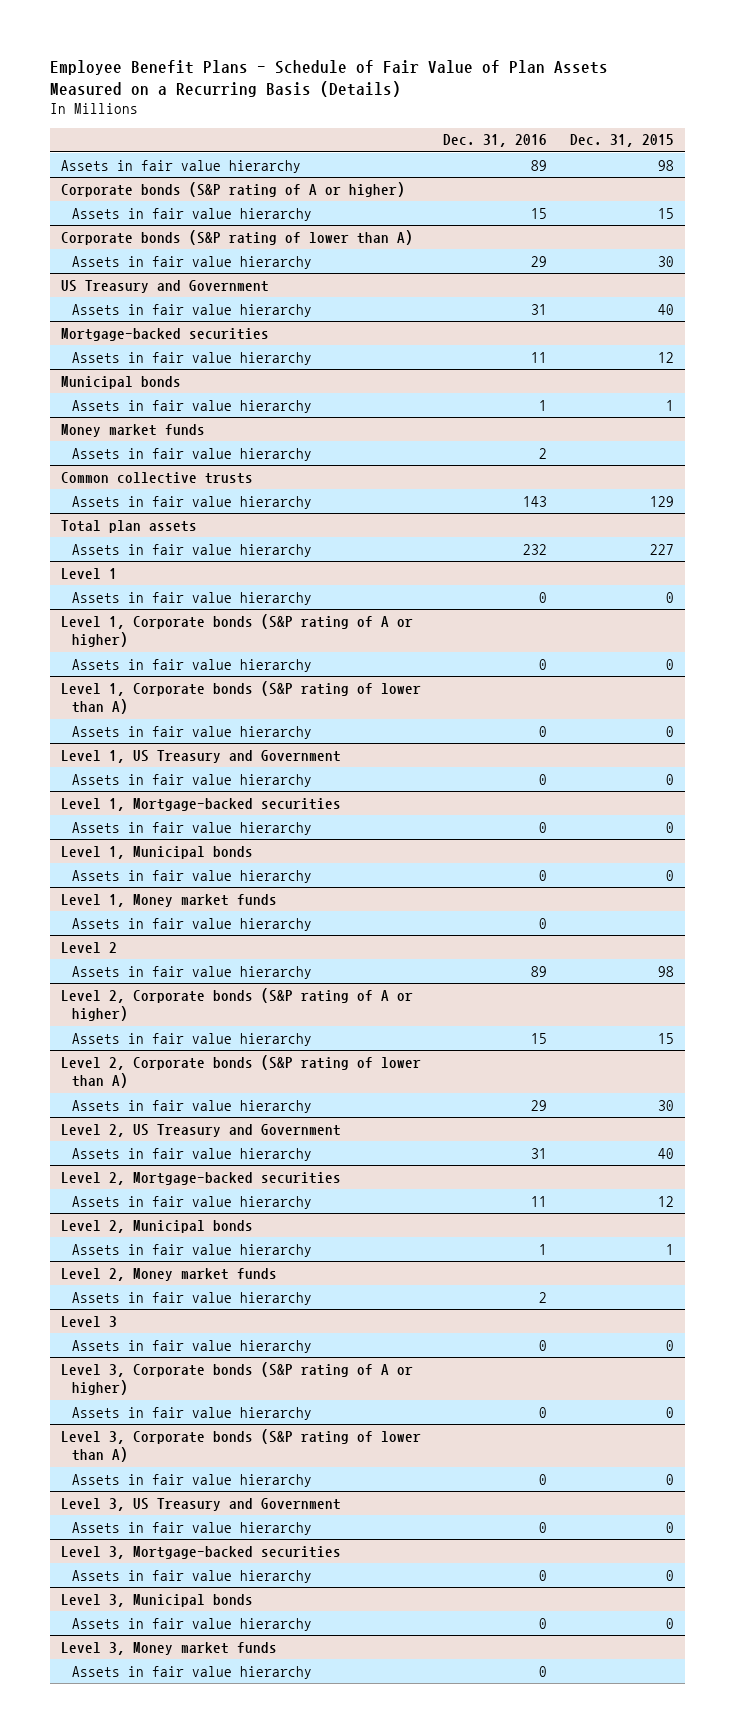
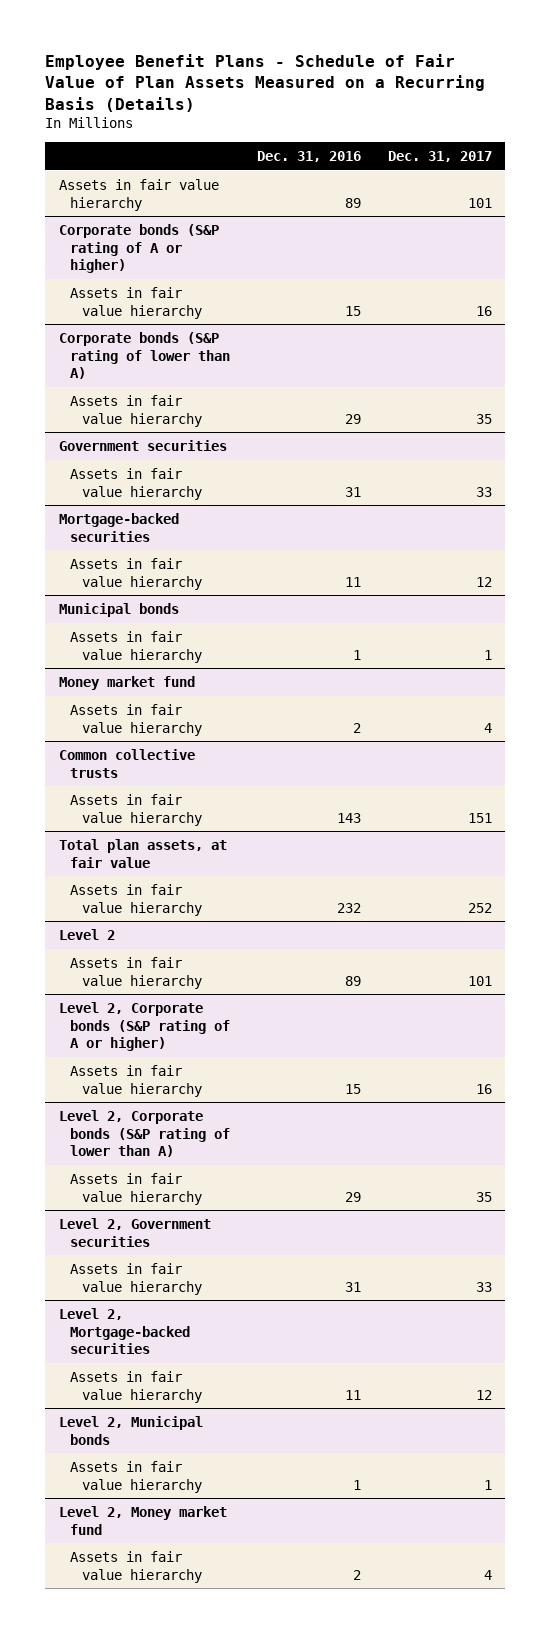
[569,134,674,148] Dec. 31, 2015 -> none
none -> [387,150,492,162] Dec. 31, 2017
[60,279,269,293] US Treasury and Government -> [58,439,227,451] Government securities
[60,423,205,437] Money market funds -> [58,675,195,690] Money market fund
[60,519,197,533] Total plan assets -> [58,838,227,868] Total plan assets, at fair value
[60,567,117,579] Level 1 -> none
[71,591,312,605] Assets in fair value hierarchy -> none
[60,613,413,648] Level 1, Corporate bonds (S&P rating of A or higher) -> none
[71,658,312,672] Assets in fair value hierarchy -> none
[60,680,421,715] Level 1, Corporate bonds (S&P rating of lower than A) -> none
[71,725,312,739] Assets in fair value hierarchy -> none
[60,749,341,763] Level 1, US Treasury and Government -> none
[71,773,312,787] Assets in fair value hierarchy -> none
[60,797,341,811] Level 1, Mortgage-backed securities -> none
[71,821,312,835] Assets in fair value hierarchy -> none
[60,845,253,859] Level 1, Municipal bonds -> none
[71,869,312,883] Assets in fair value hierarchy -> none
[60,893,277,907] Level 1, Money market funds -> none
[71,917,312,931] Assets in fair value hierarchy -> none
[60,1123,341,1137] Level 2, US Treasury and Government -> none
none -> [58,1217,211,1247] Level 2, Government securities
[60,1267,277,1281] Level 2, Money market funds -> [58,1505,227,1535] Level 2, Money market fund
[60,1315,117,1327] Level 3 -> none
[71,1339,312,1353] Assets in fair value hierarchy -> none
[60,1361,413,1396] Level 3, Corporate bonds (S&P rating of A or higher) -> none
[71,1406,312,1420] Assets in fair value hierarchy -> none
[60,1428,421,1463] Level 3, Corporate bonds (S&P rating of lower than A) -> none
[71,1473,312,1487] Assets in fair value hierarchy -> none
[60,1497,341,1511] Level 3, US Treasury and Government -> none
[71,1521,312,1535] Assets in fair value hierarchy -> none
[60,1545,341,1559] Level 3, Mortgage-backed securities -> none
[71,1569,312,1583] Assets in fair value hierarchy -> none
[60,1593,253,1607] Level 3, Municipal bonds -> none
[71,1617,312,1631] Assets in fair value hierarchy -> none
[60,1641,277,1655] Level 3, Money market funds -> none
[71,1665,312,1679] Assets in fair value hierarchy -> none

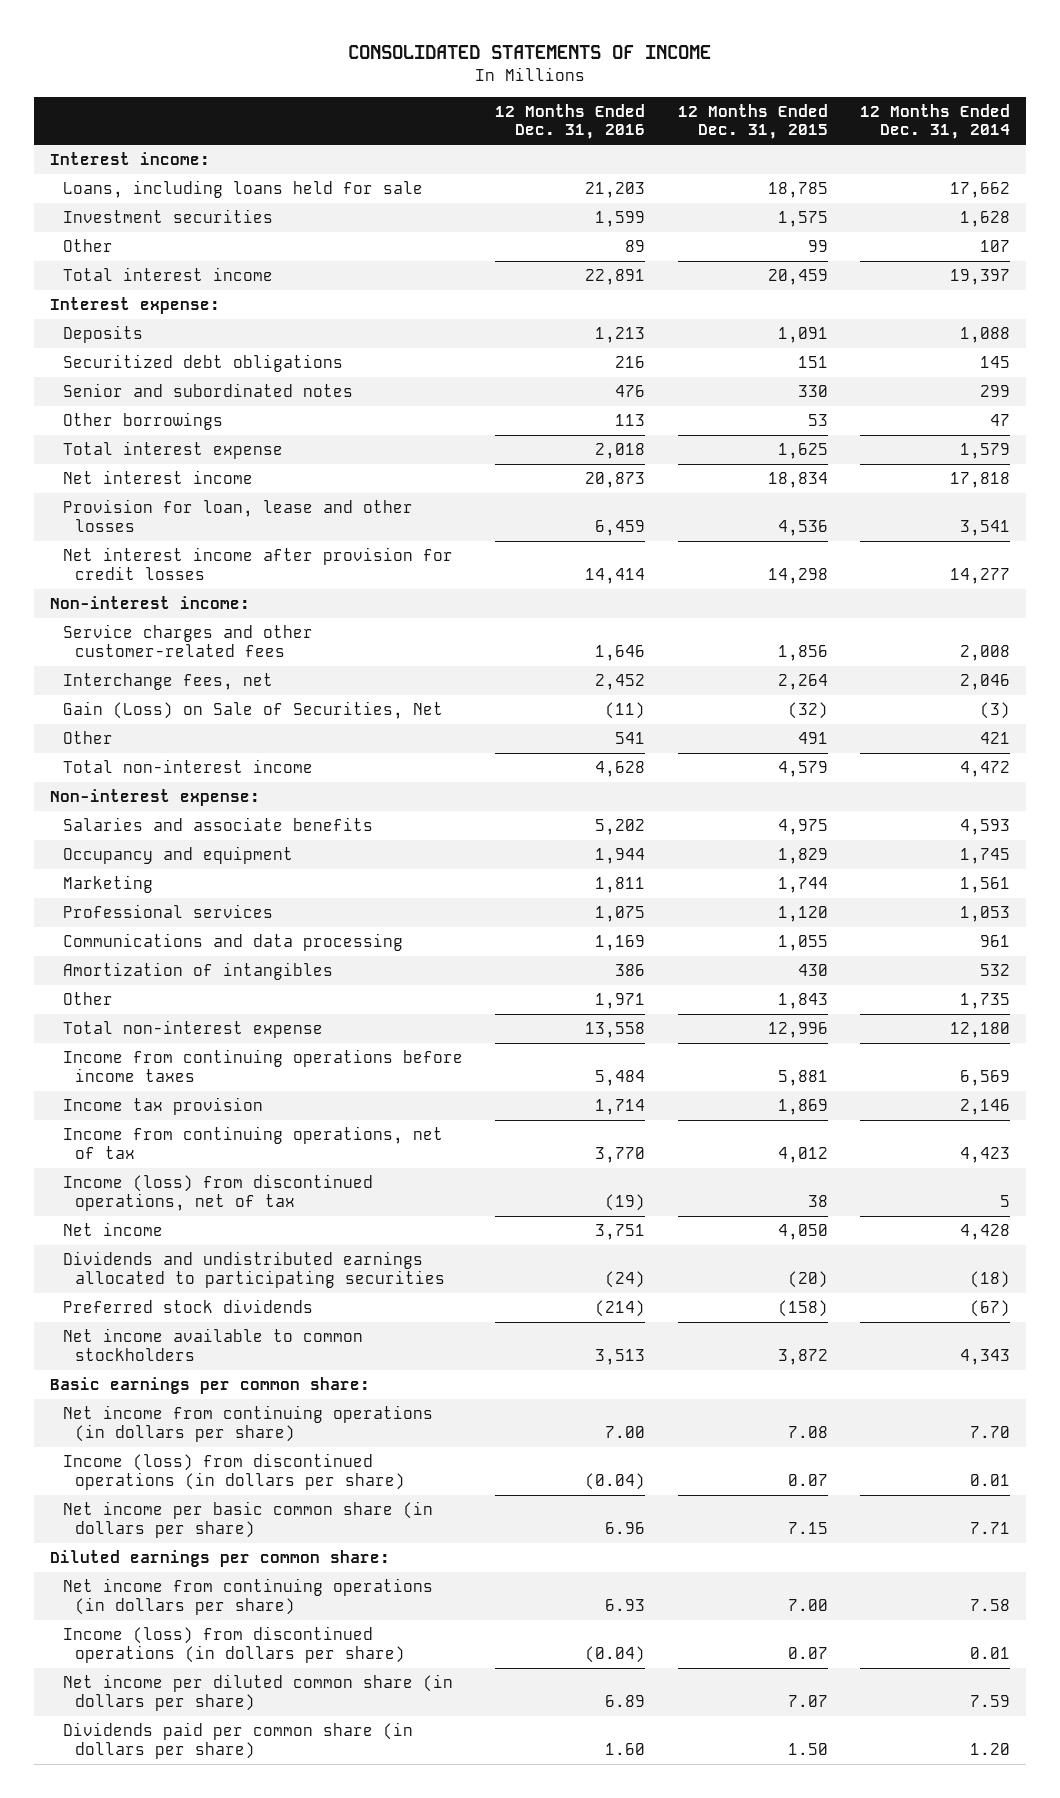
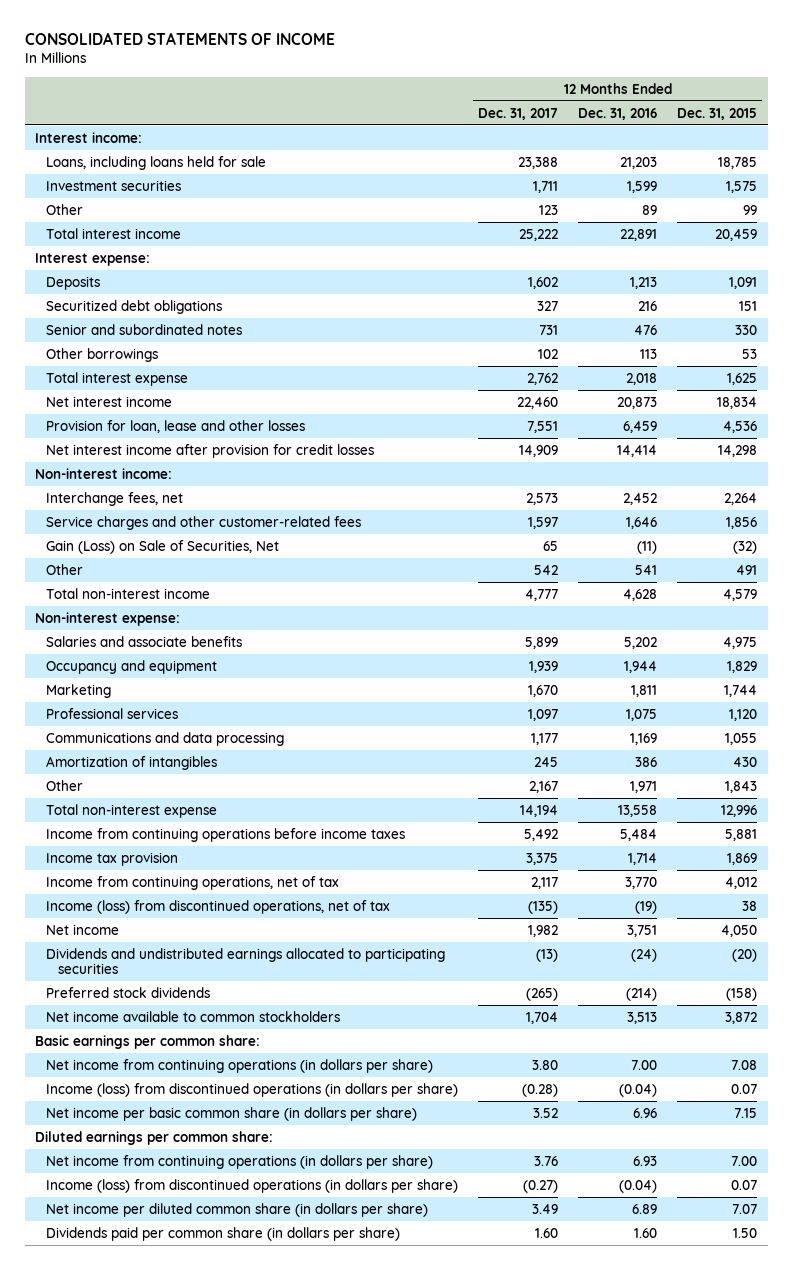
[860,103,1011,140] 12 Months Ended Dec. 31, 2014 -> none
none -> [478,107,559,120] Dec. 31, 2017
[62,623,313,657] Service charges and other customer-related fees -> [46,515,362,530] Service charges and other customer-related fees

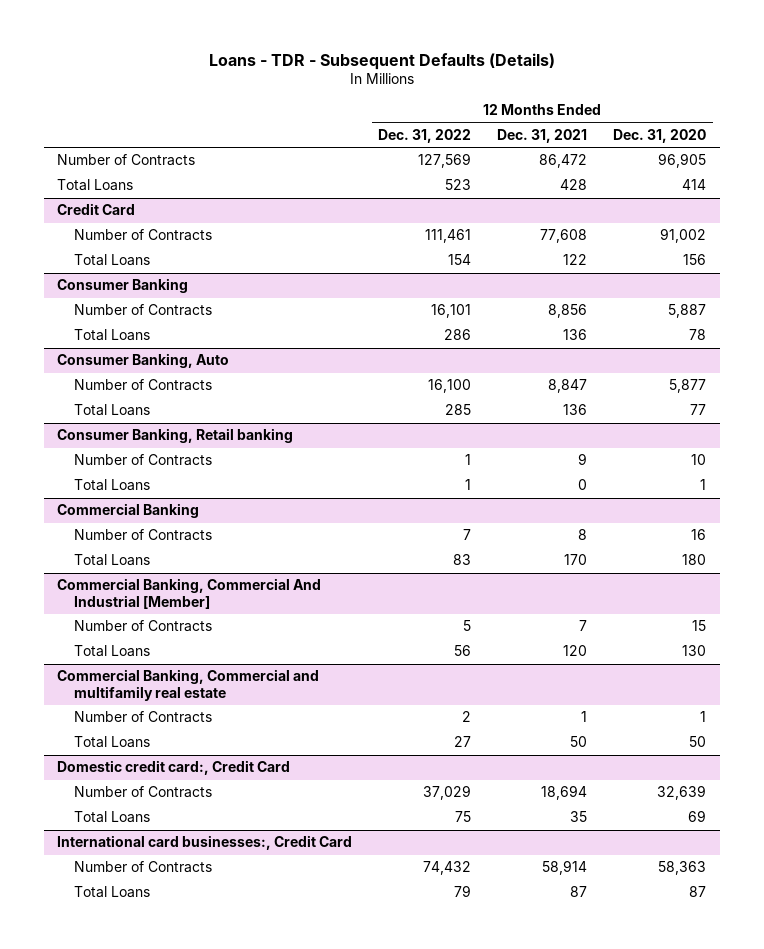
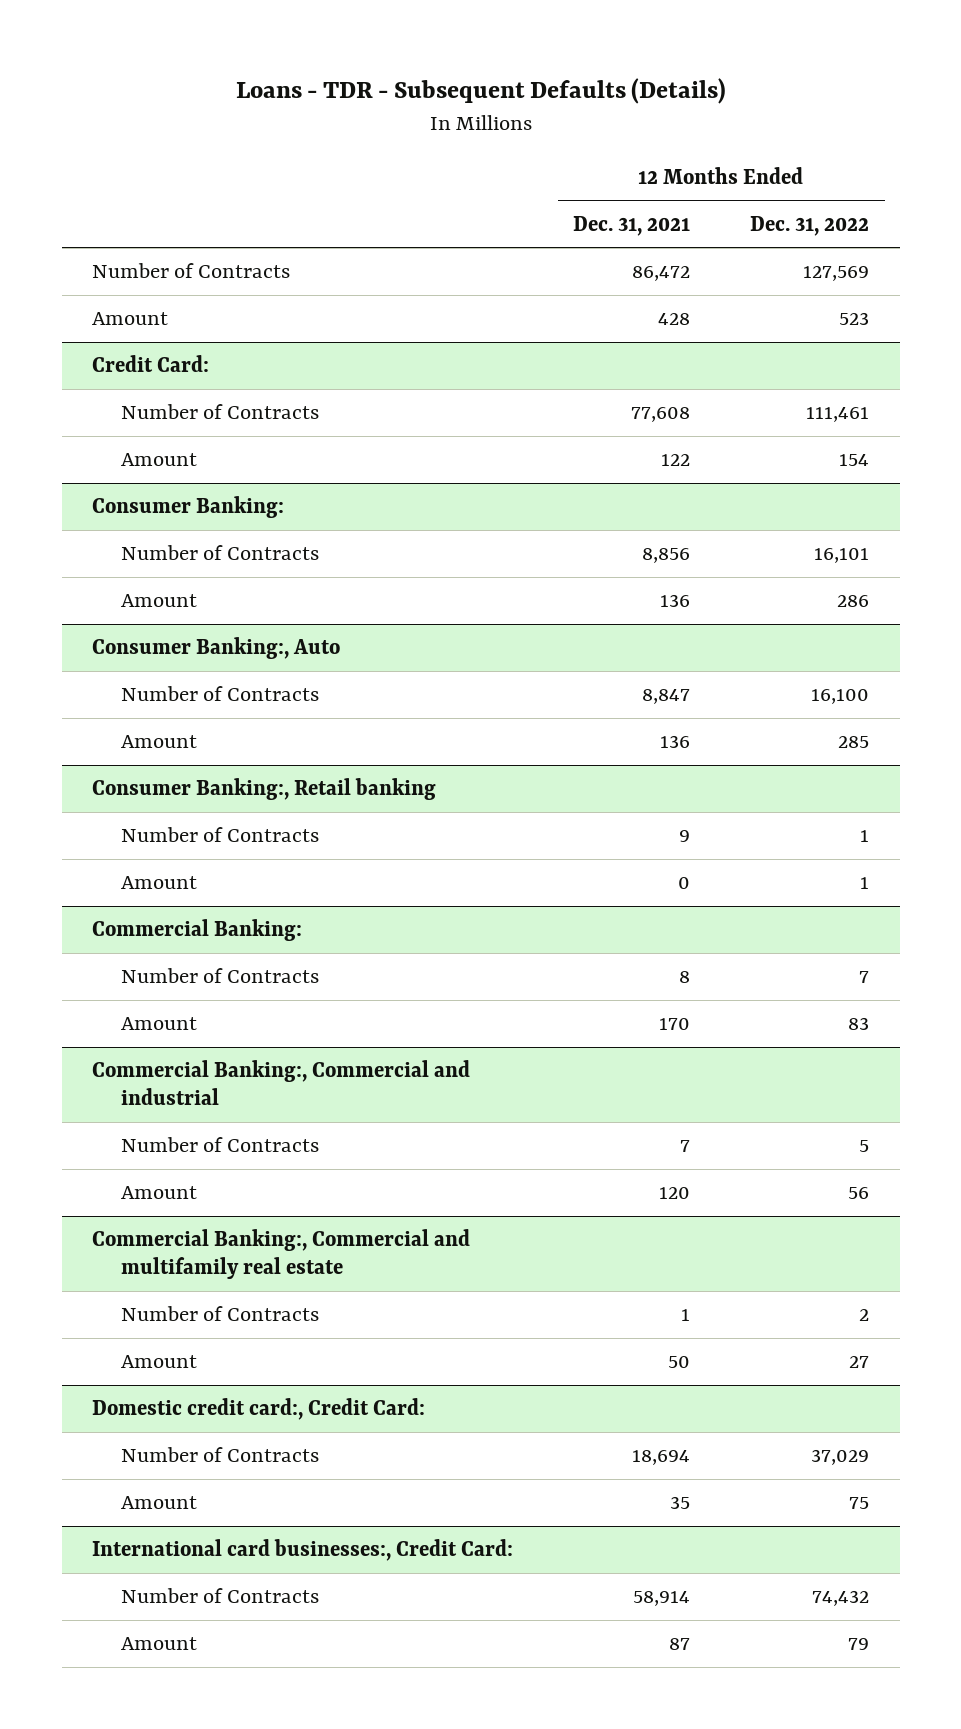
[613,129,707,144] Dec. 31, 2020 -> none
[57,179,134,192] Total Loans -> [91,312,168,326] Amount
[57,203,136,216] Credit Card -> [91,355,209,373] Credit Card:
[74,254,151,267] Total Loans -> [120,453,197,467] Amount
[57,278,189,294] Consumer Banking -> [91,496,284,519] Consumer Banking:
[74,329,151,342] Total Loans -> [120,594,197,608] Amount
[57,353,230,369] Consumer Banking, Auto -> [91,637,340,660] Consumer Banking:, Auto
[74,404,151,417] Total Loans -> [120,735,197,749] Amount
[57,428,294,444] Consumer Banking, Retail banking -> [91,778,436,801] Consumer Banking:, Retail banking
[74,479,151,492] Total Loans -> [120,876,197,890] Amount
[57,503,200,519] Commercial Banking -> [91,919,302,942] Commercial Banking:
[74,554,151,567] Total Loans -> [120,1017,197,1031] Amount
[57,578,322,610] Commercial Banking, Commercial And Industrial [Member] -> [91,1060,470,1106] Commercial Banking:, Commercial and industrial
[74,645,151,658] Total Loans -> [120,1186,197,1200] Amount
[57,669,320,702] Commercial Banking, Commercial and multifamily real estate -> [91,1229,470,1280] Commercial Banking:, Commercial and multifamily real estate
[74,736,151,749] Total Loans -> [120,1355,197,1369] Amount
[57,760,291,776] Domestic credit card:, Credit Card -> [91,1398,425,1421] Domestic credit card:, Credit Card:
[74,811,151,824] Total Loans -> [120,1496,197,1510] Amount
[57,835,353,851] International card businesses:, Credit Card -> [91,1539,513,1562] International card businesses:, Credit Card:
[74,886,151,899] Total Loans -> [120,1637,197,1651] Amount

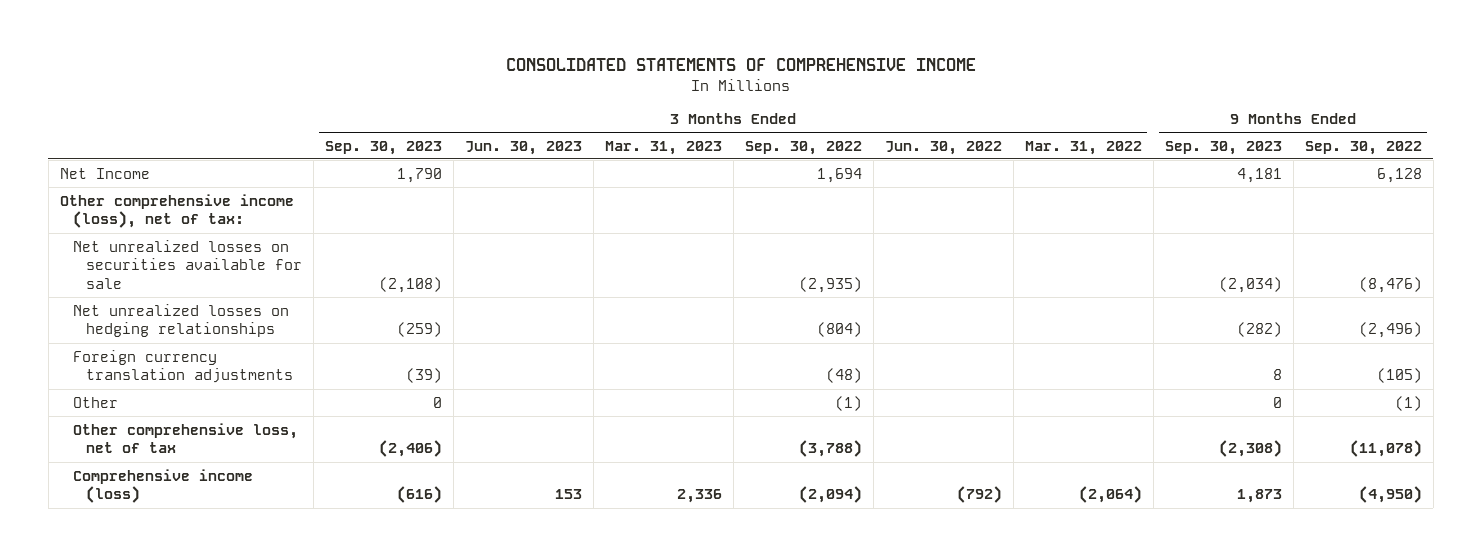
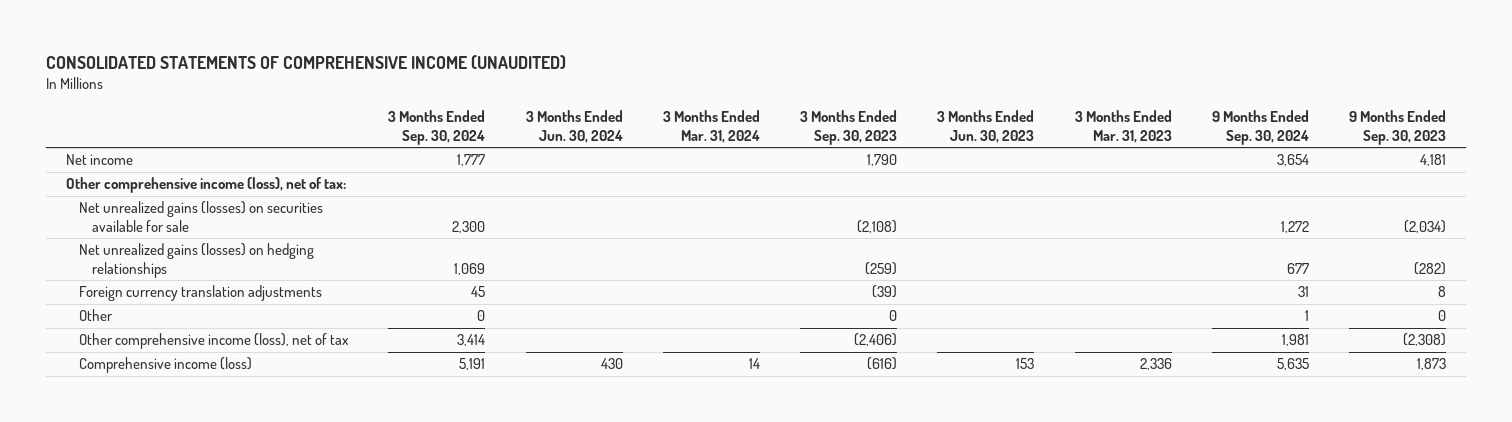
[505,58,976,72] CONSOLIDATED STATEMENTS OF COMPREHENSIVE INCOME -> [45,55,566,70] CONSOLIDATED STATEMENTS OF COMPREHENSIVE INCOME (UNAUDITED)
[744,140,862,155] Sep. 30, 2022 -> none
[884,140,1002,155] Jun. 30, 2022 -> none
[1024,140,1142,155] Mar. 31, 2022 -> none
[1304,140,1422,155] Sep. 30, 2022 -> none
none -> [388,109,486,145] 3 Months Ended Sep. 30, 2024
none -> [525,109,623,143] 3 Months Ended Jun. 30, 2024
none -> [662,109,760,143] 3 Months Ended Mar. 31, 2024
none -> [1212,109,1310,145] 9 Months Ended Sep. 30, 2024
[59,167,150,179] Net Income -> [65,154,133,166] Net income
[72,239,302,290] Net unrealized losses on securities available for sale -> [78,201,323,233] Net unrealized gains (losses) on securities available for sale
[72,303,289,338] Net unrealized losses on hedging relationships -> [78,243,314,279] Net unrealized gains (losses) on hedging relationships
[72,422,298,454] Other comprehensive loss, net of tax -> [78,333,349,350] Other comprehensive income (loss), net of tax

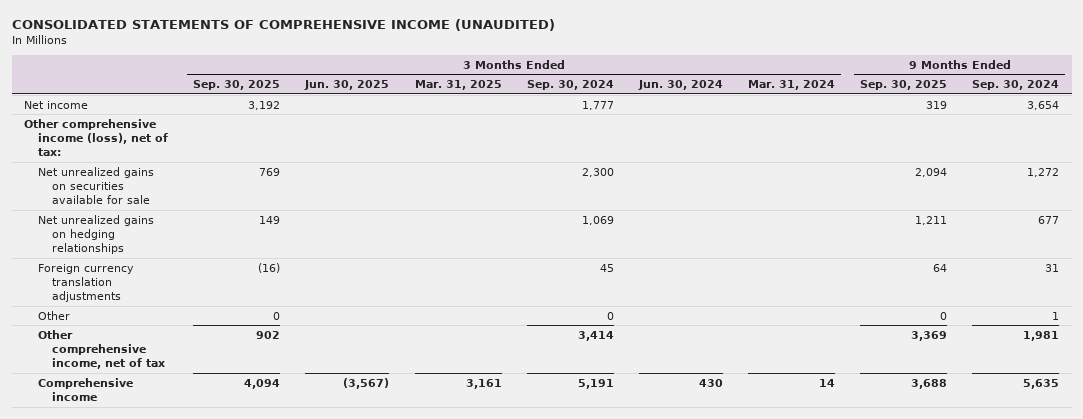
[800,109,898,145] 3 Months Ended Sep. 30, 2023 -> none
[937,109,1035,143] 3 Months Ended Jun. 30, 2023 -> none
[1074,109,1172,143] 3 Months Ended Mar. 31, 2023 -> none
[1349,109,1447,145] 9 Months Ended Sep. 30, 2023 -> none
none -> [193,79,281,90] Sep. 30, 2025
none -> [304,79,390,90] Jun. 30, 2025
none -> [414,79,502,90] Mar. 31, 2025
none -> [860,79,948,90] Sep. 30, 2025
[78,201,323,233] Net unrealized gains (losses) on securities available for sale -> [38,166,155,205] Net unrealized gains on securities available for sale
[78,243,314,279] Net unrealized gains (losses) on hedging relationships -> [38,214,155,255] Net unrealized gains on hedging relationships
[78,333,349,350] Other comprehensive income (loss), net of tax -> [38,329,166,370] Other comprehensive income, net of tax
[78,357,252,374] Comprehensive income (loss) -> [38,377,134,402] Comprehensive income

